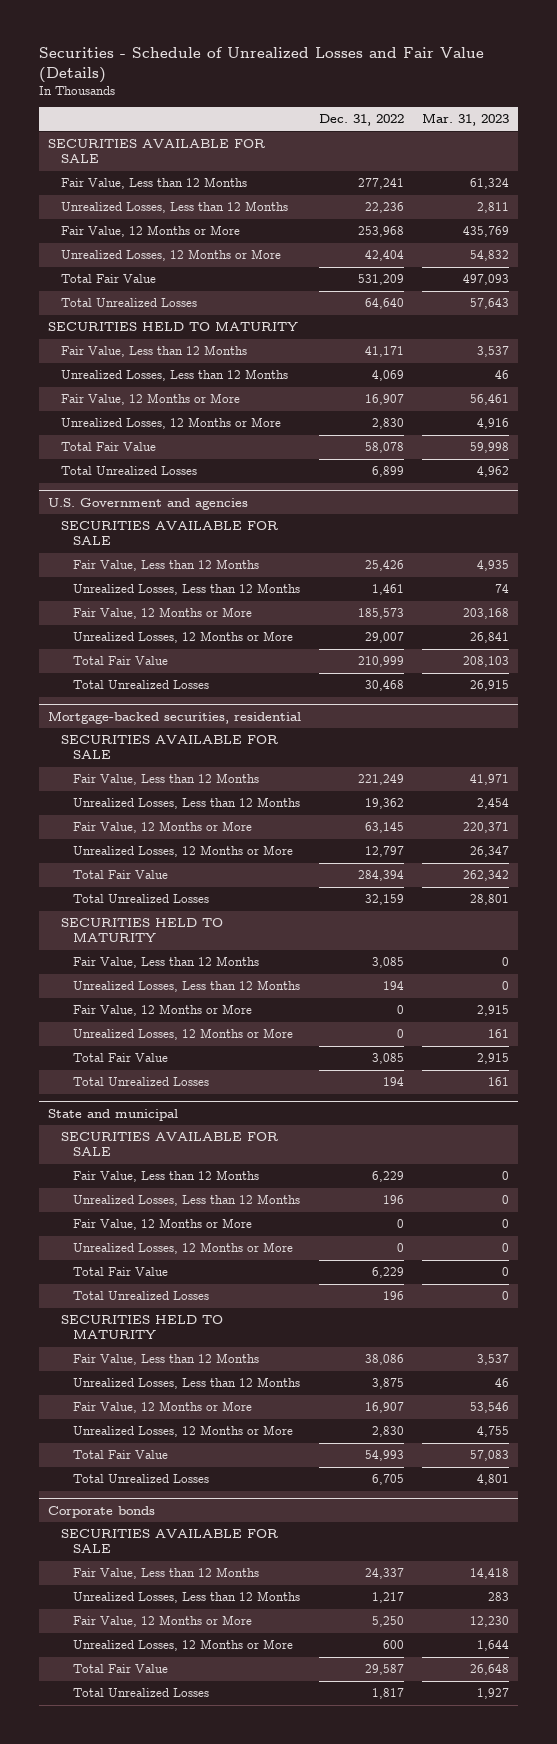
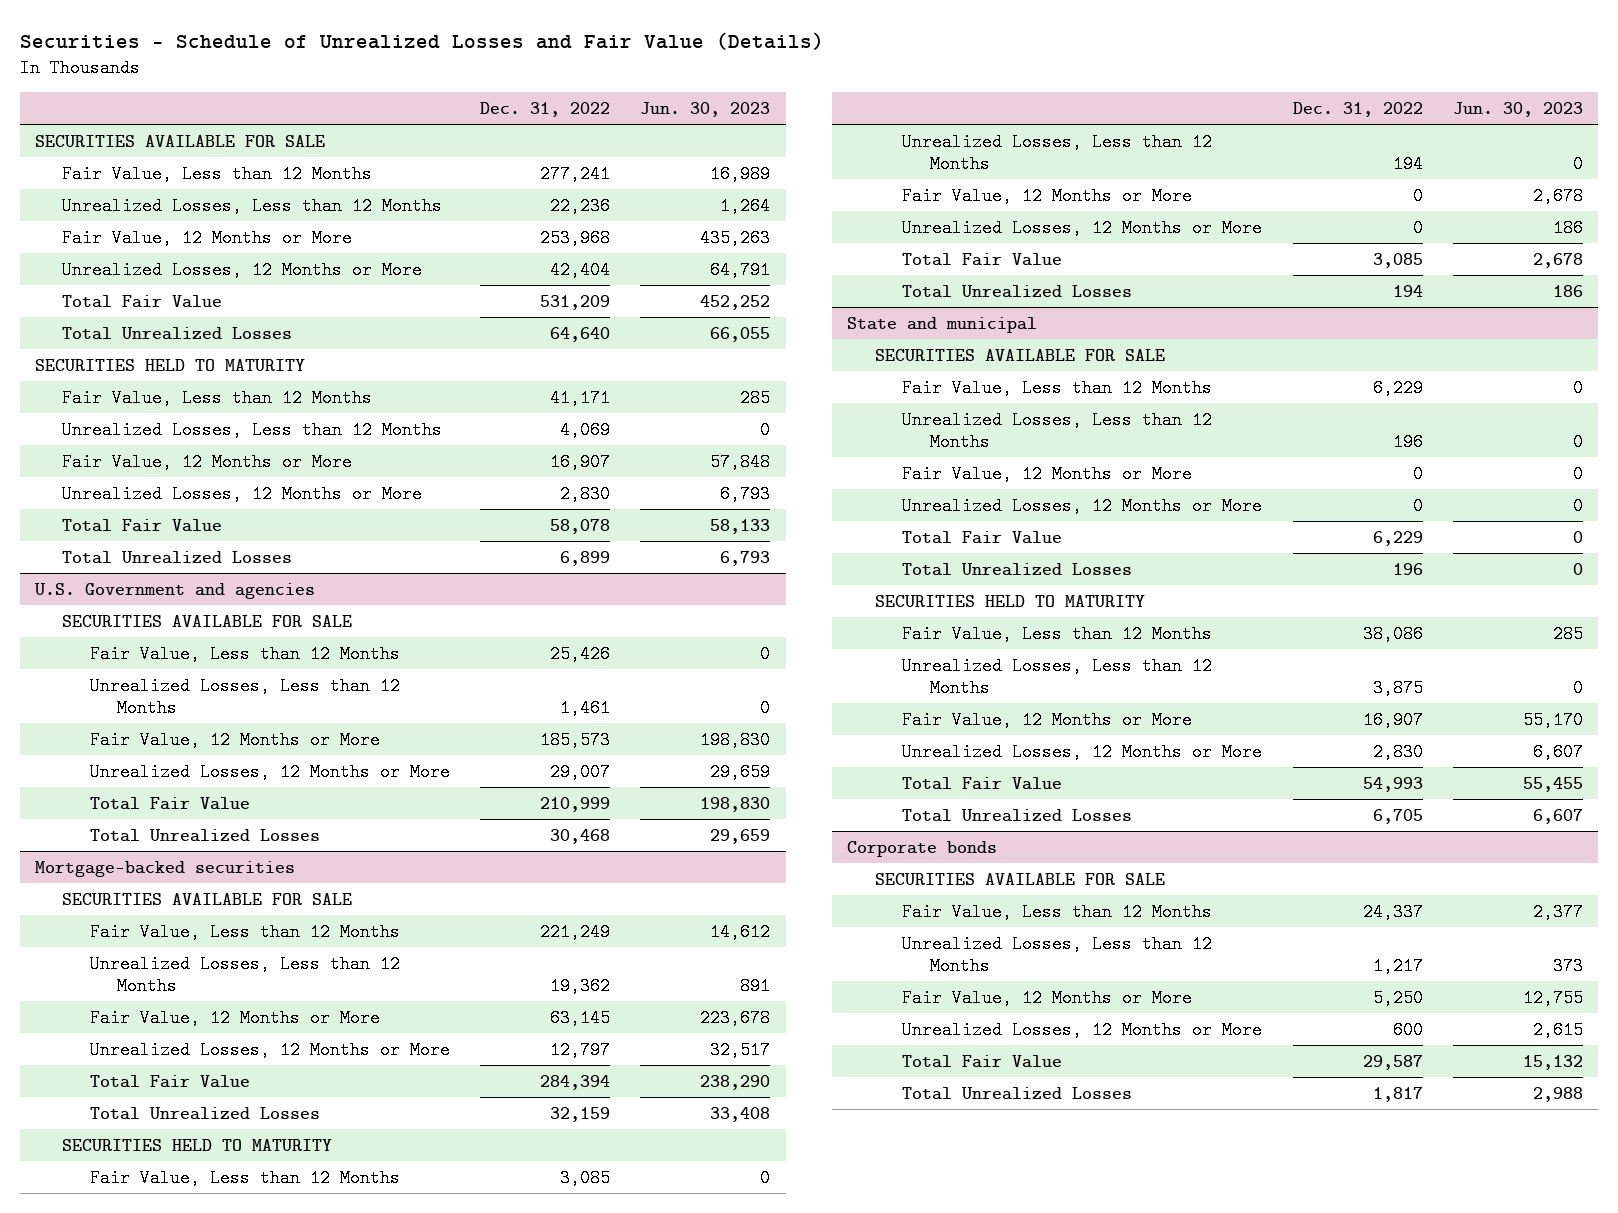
[422,113,510,127] Mar. 31, 2023 -> none
none -> [640,101,771,117] Jun. 30, 2023
[48,710,302,724] Mortgage-backed securities, residential -> [34,860,295,877] Mortgage-backed securities

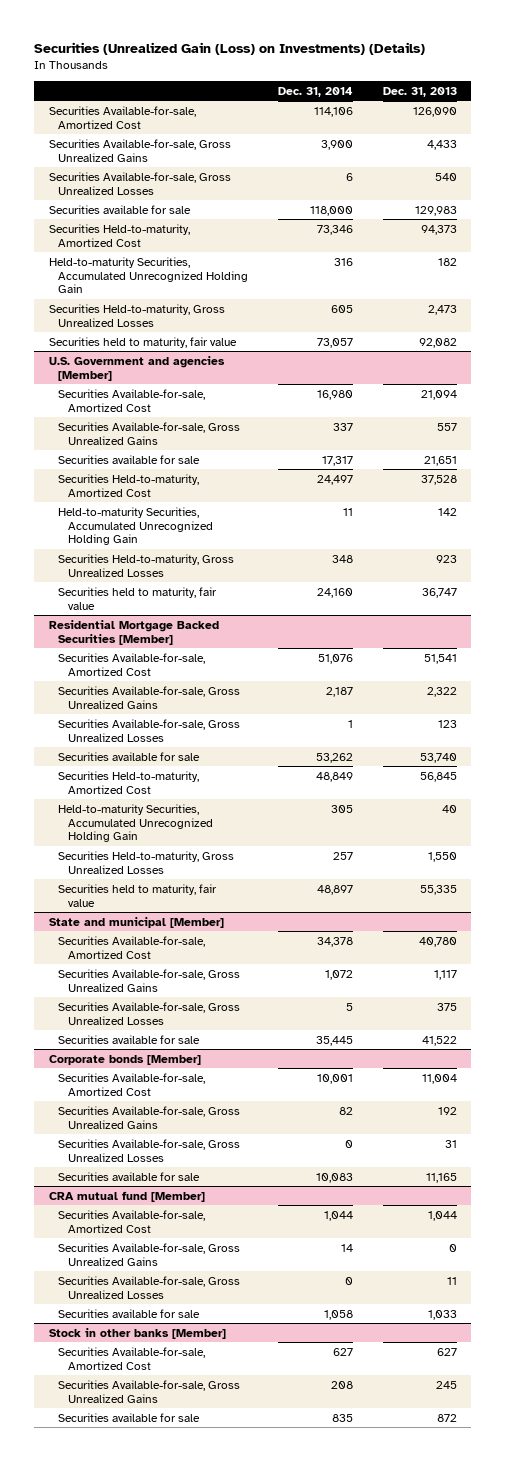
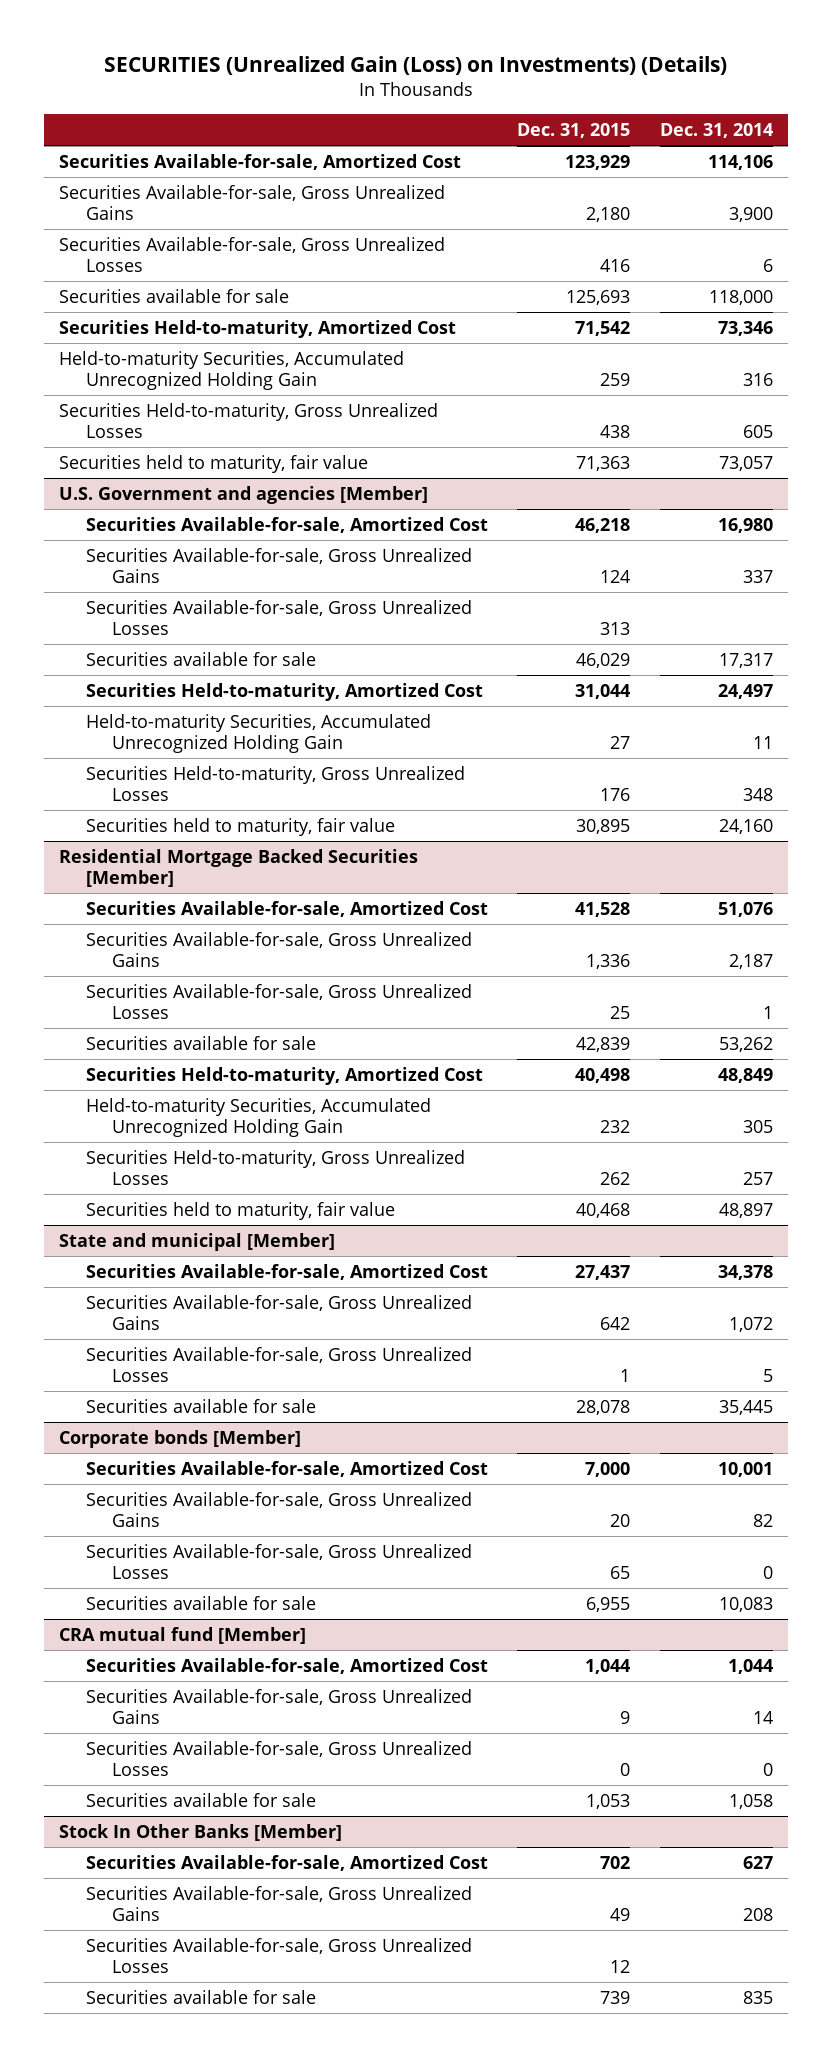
[34,41,426,55] Securities (Unrealized Gain (Loss) on Investments) (Details) -> [104,55,728,75] SECURITIES (Unrealized Gain (Loss) on Investments) (Details)
[382,86,457,97] Dec. 31, 2013 -> none
none -> [517,122,631,138] Dec. 31, 2015
none -> [85,599,472,636] Securities Available-for-sale, Gross Unrealized Losses
[49,1327,227,1339] Stock in other banks [Member] -> [58,1823,342,1841] Stock In Other Banks [Member]
none -> [85,1937,472,1974] Securities Available-for-sale, Gross Unrealized Losses

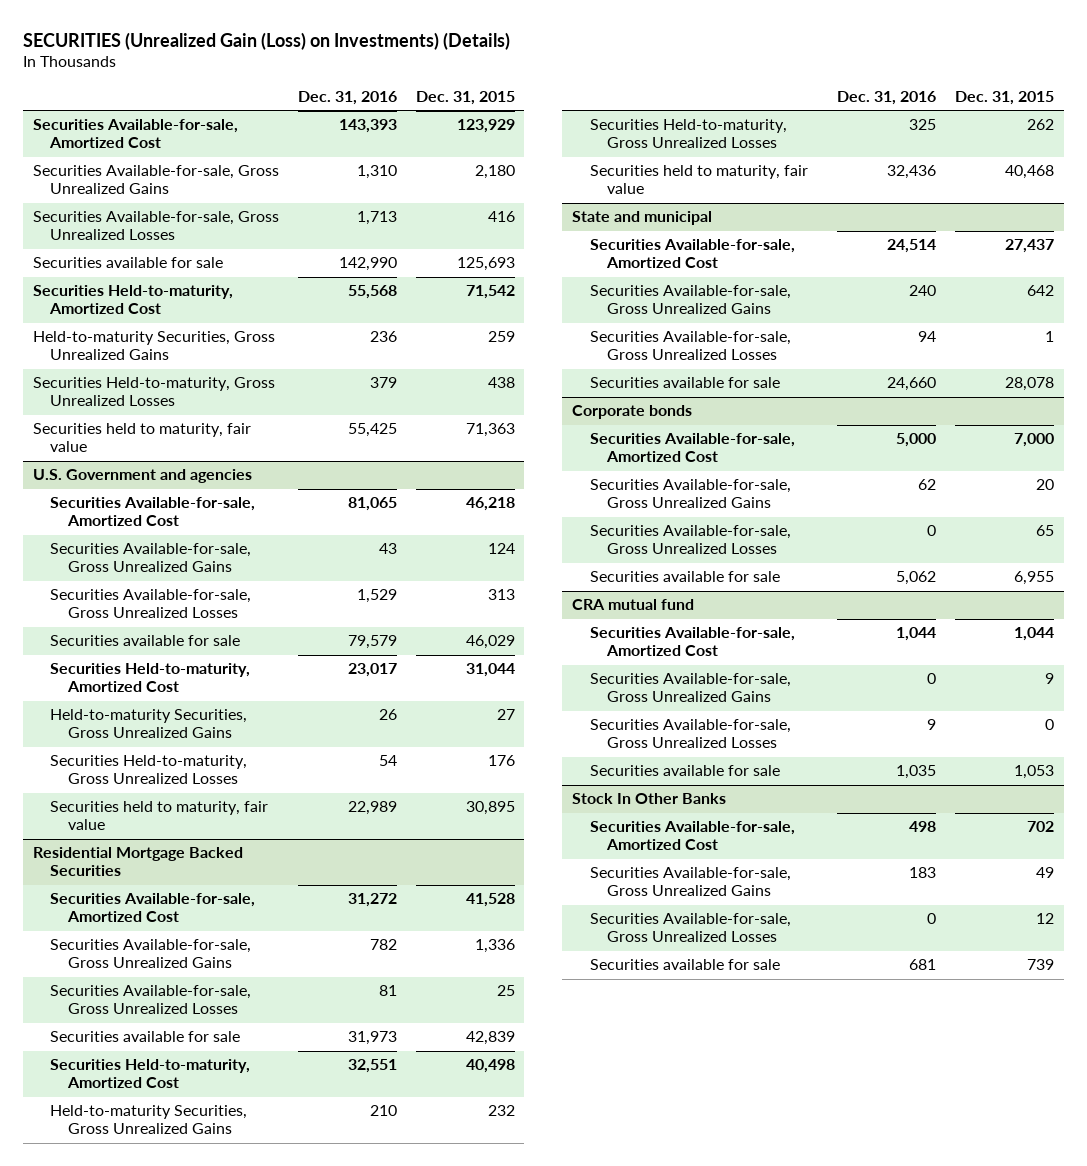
[660,122,774,138] Dec. 31, 2014 -> none
none -> [297,90,397,105] Dec. 31, 2016
[58,350,404,391] Held-to-maturity Securities, Accumulated Unrecognized Holding Gain -> [32,331,275,361] Held-to-maturity Securities, Gross Unrealized Gains
[58,485,428,504] U.S. Government and agencies [Member] -> [32,469,252,484] U.S. Government and agencies
[85,713,431,754] Held-to-maturity Securities, Accumulated Unrecognized Holding Gain -> [50,709,248,739] Held-to-maturity Securities, Gross Unrealized Gains
[58,848,418,888] Residential Mortgage Backed Securities [Member] -> [32,847,243,877] Residential Mortgage Backed Securities
[85,1097,431,1138] Held-to-maturity Securities, Accumulated Unrecognized Holding Gain -> [50,1105,248,1135] Held-to-maturity Securities, Gross Unrealized Gains
[58,1232,335,1251] State and municipal [Member] -> [571,211,712,226] State and municipal
[58,1429,301,1448] Corporate bonds [Member] -> [571,405,692,420] Corporate bonds
[58,1626,306,1644] CRA mutual fund [Member] -> [571,599,694,611] CRA mutual fund
[58,1823,342,1841] Stock In Other Banks [Member] -> [571,793,726,805] Stock In Other Banks

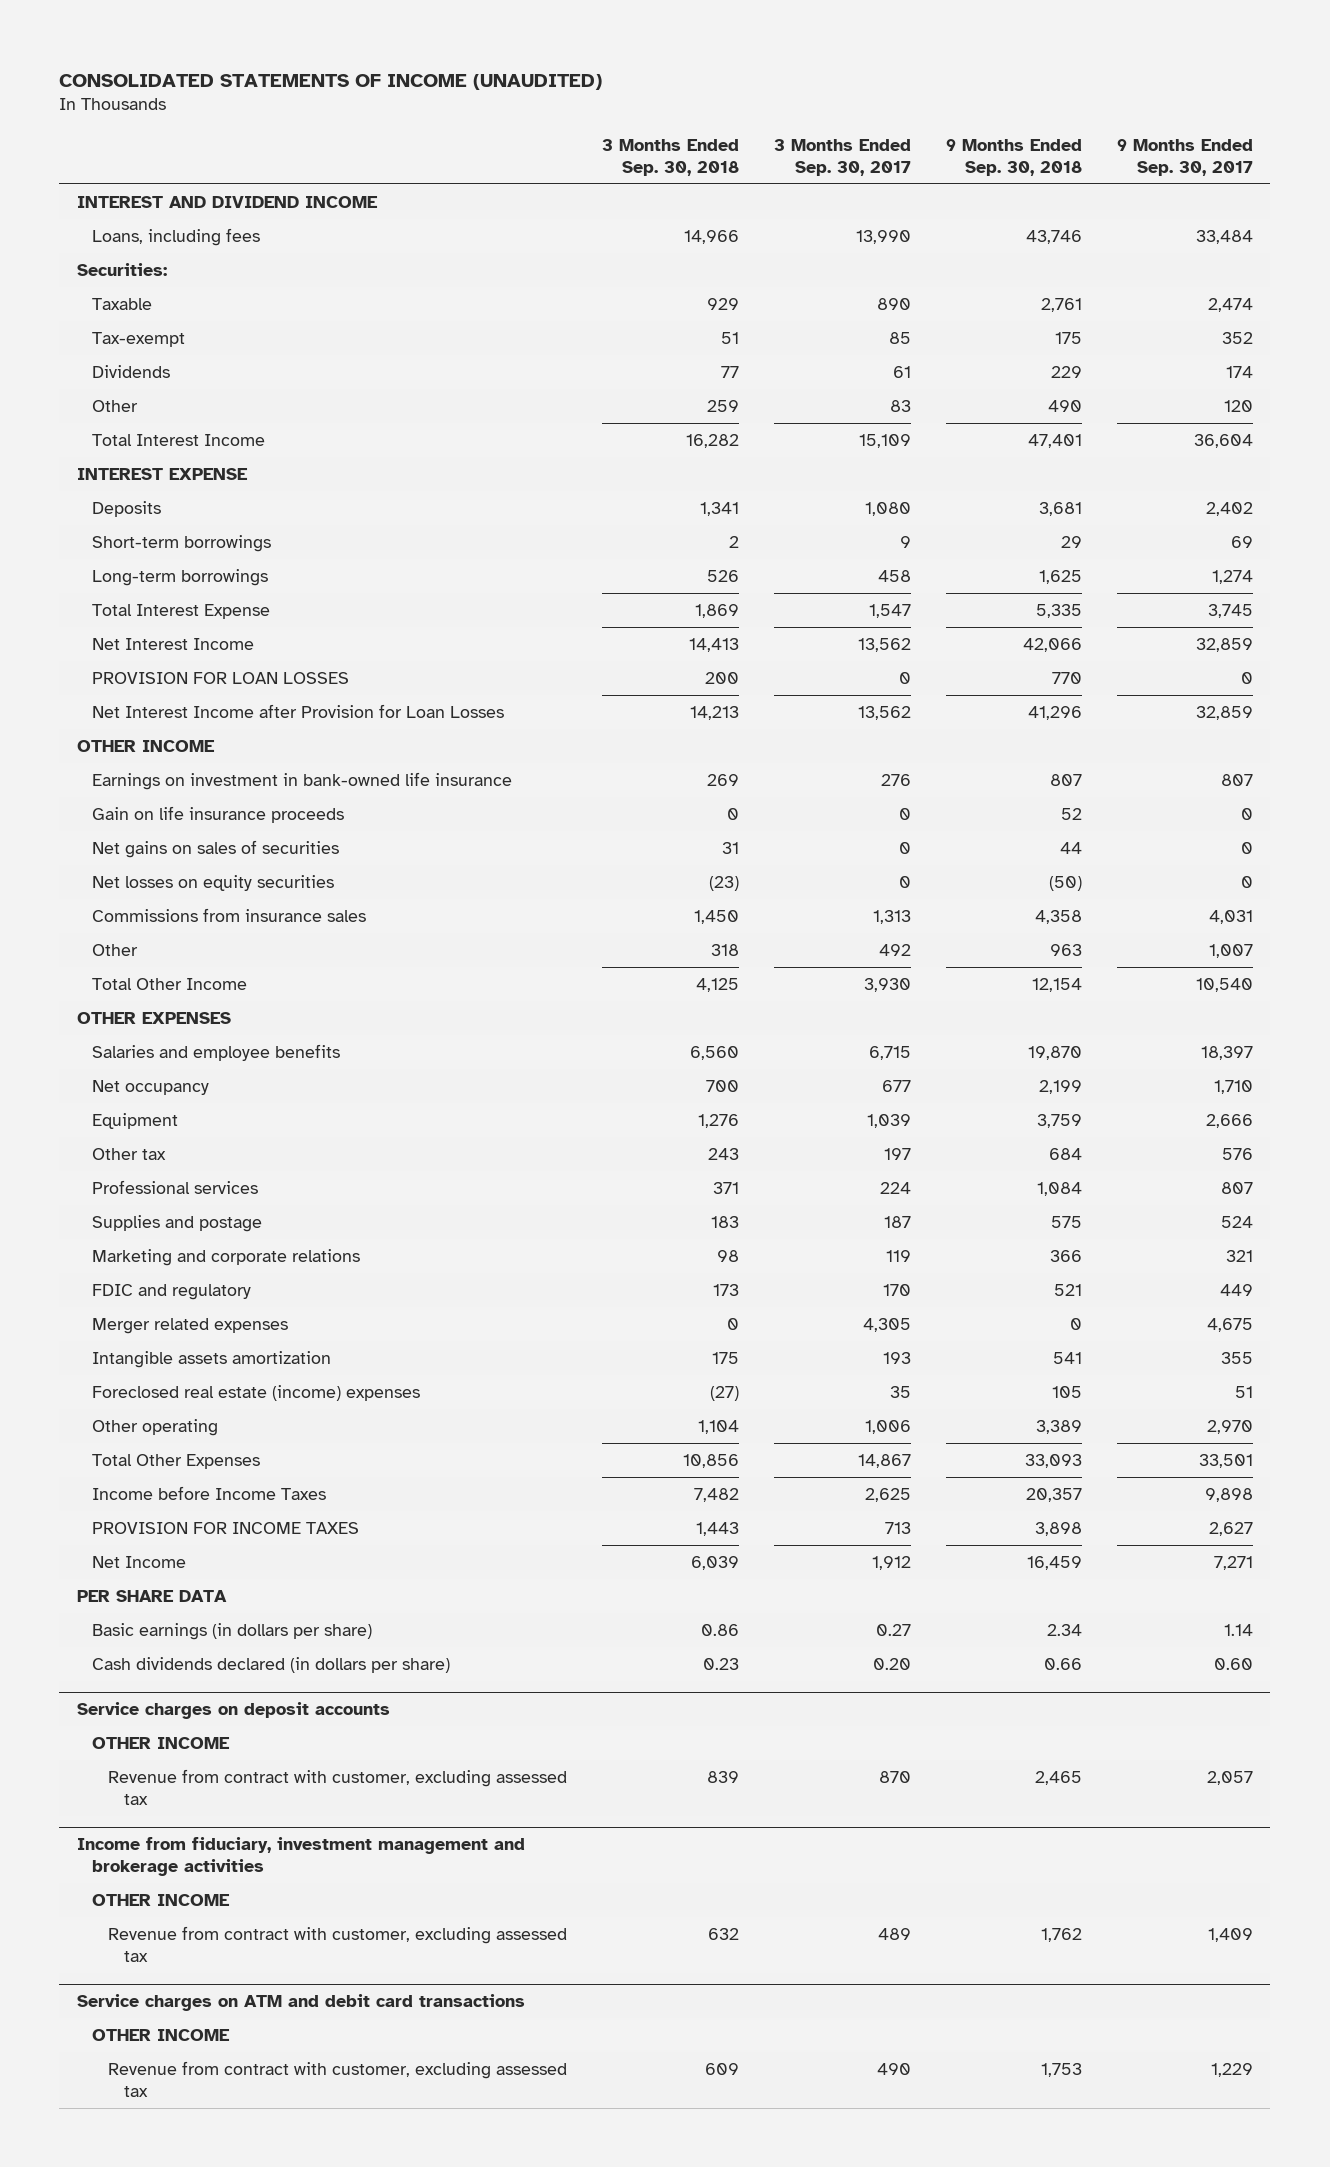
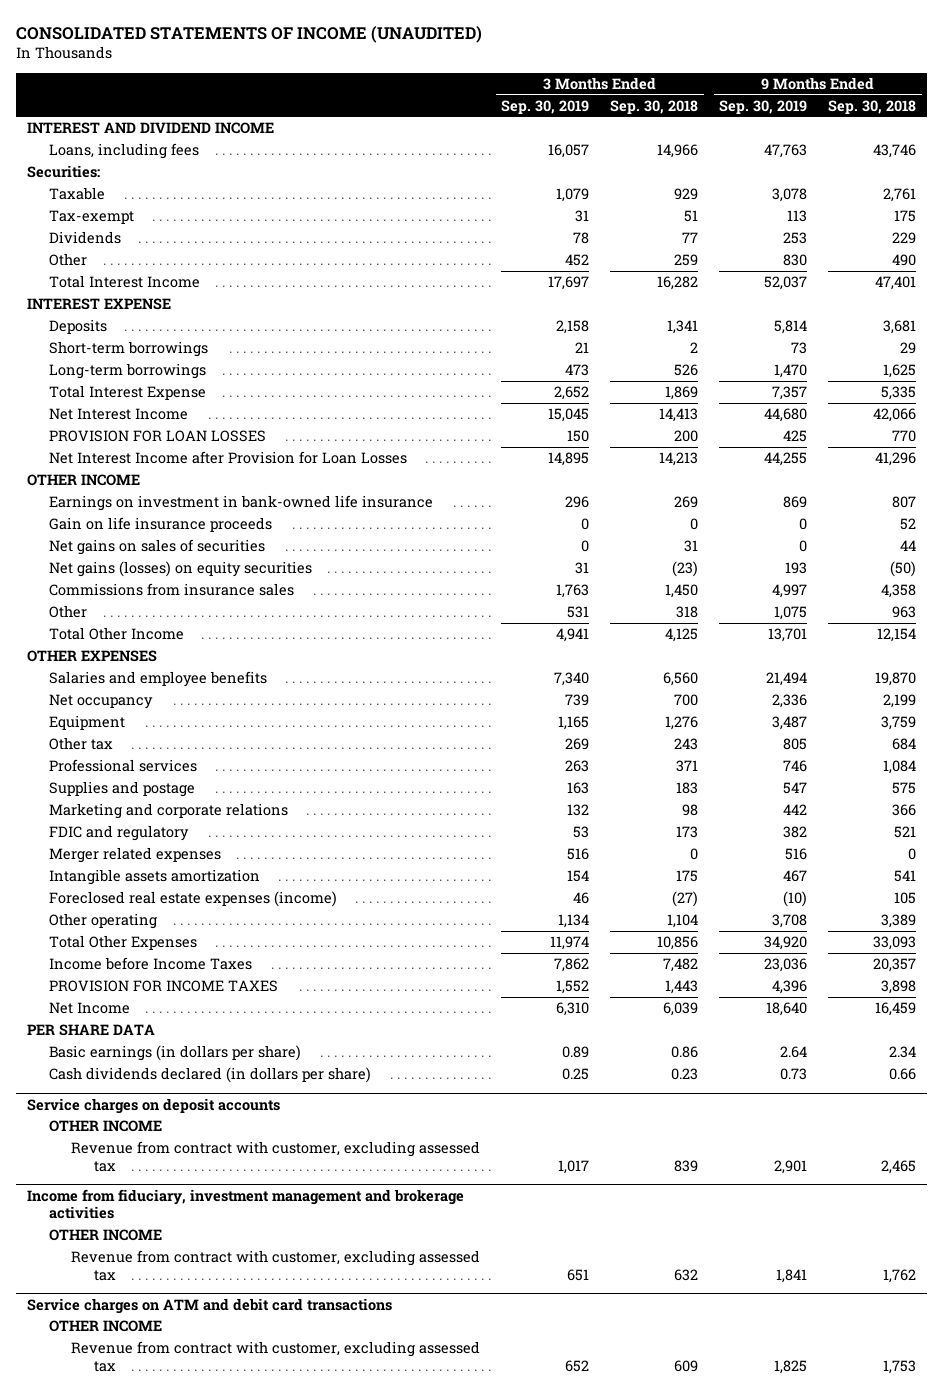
[773,138,911,176] 3 Months Ended Sep. 30, 2017 -> none
[1116,138,1253,176] 9 Months Ended Sep. 30, 2017 -> none
none -> [501,99,590,114] Sep. 30, 2019
none -> [719,99,808,114] Sep. 30, 2019
[92,874,335,891] Net losses on equity securities -> [49,561,313,578] Net gains (losses) on equity securities
[92,1384,421,1401] Foreclosed real estate (income) expenses -> [49,891,338,908] Foreclosed real estate expenses (income)

